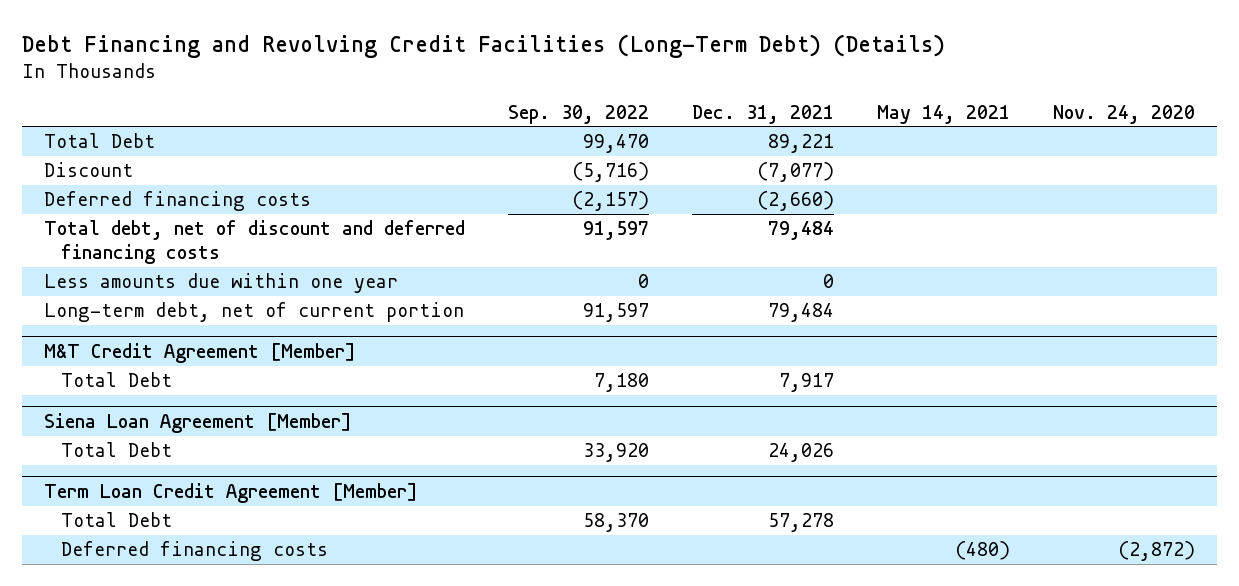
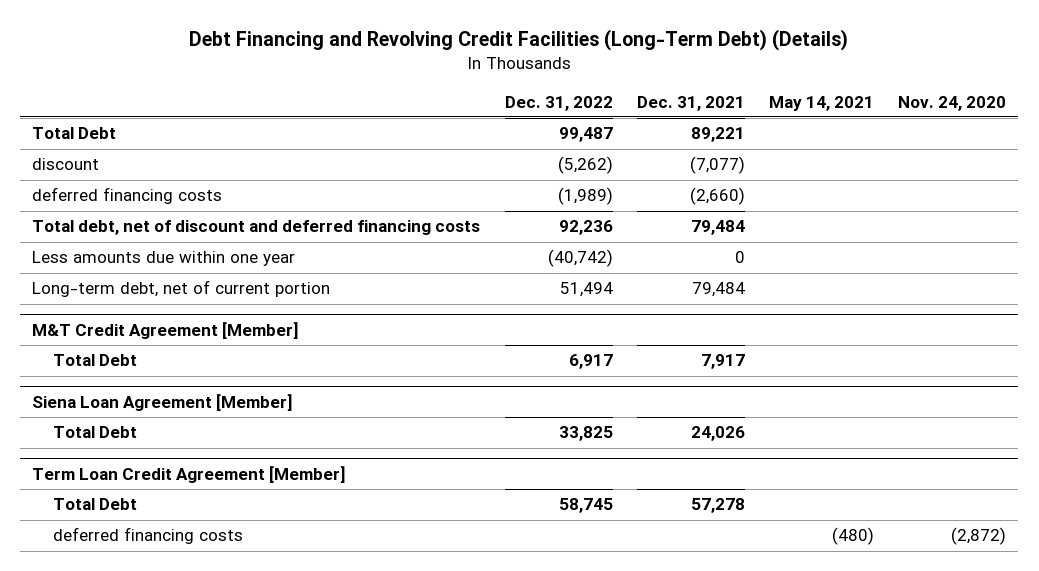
[507,104,649,124] Sep. 30, 2022 -> none
none -> [504,95,613,111] Dec. 31, 2022
[43,162,133,178] Discount -> [32,158,100,171] discount
[43,191,311,212] Deferred financing costs -> [32,187,223,205] deferred financing costs
[61,541,329,562] Deferred financing costs -> [53,527,244,545] deferred financing costs

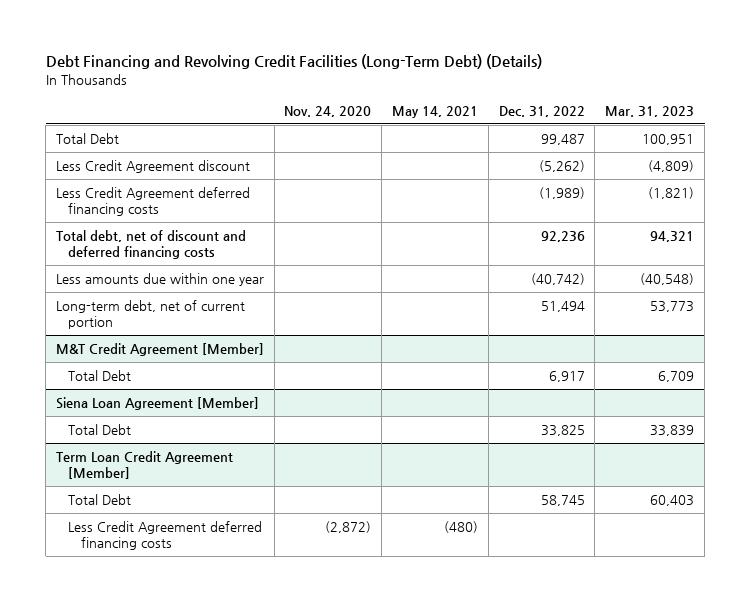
[636,95,745,111] Dec. 31, 2021 -> none
none -> [605,105,695,117] Mar. 31, 2023
[32,158,100,171] discount -> [55,159,250,173] Less Credit Agreement discount
[32,187,223,205] deferred financing costs -> [55,186,250,217] Less Credit Agreement deferred financing costs
[53,527,244,545] deferred financing costs -> [68,520,263,551] Less Credit Agreement deferred financing costs

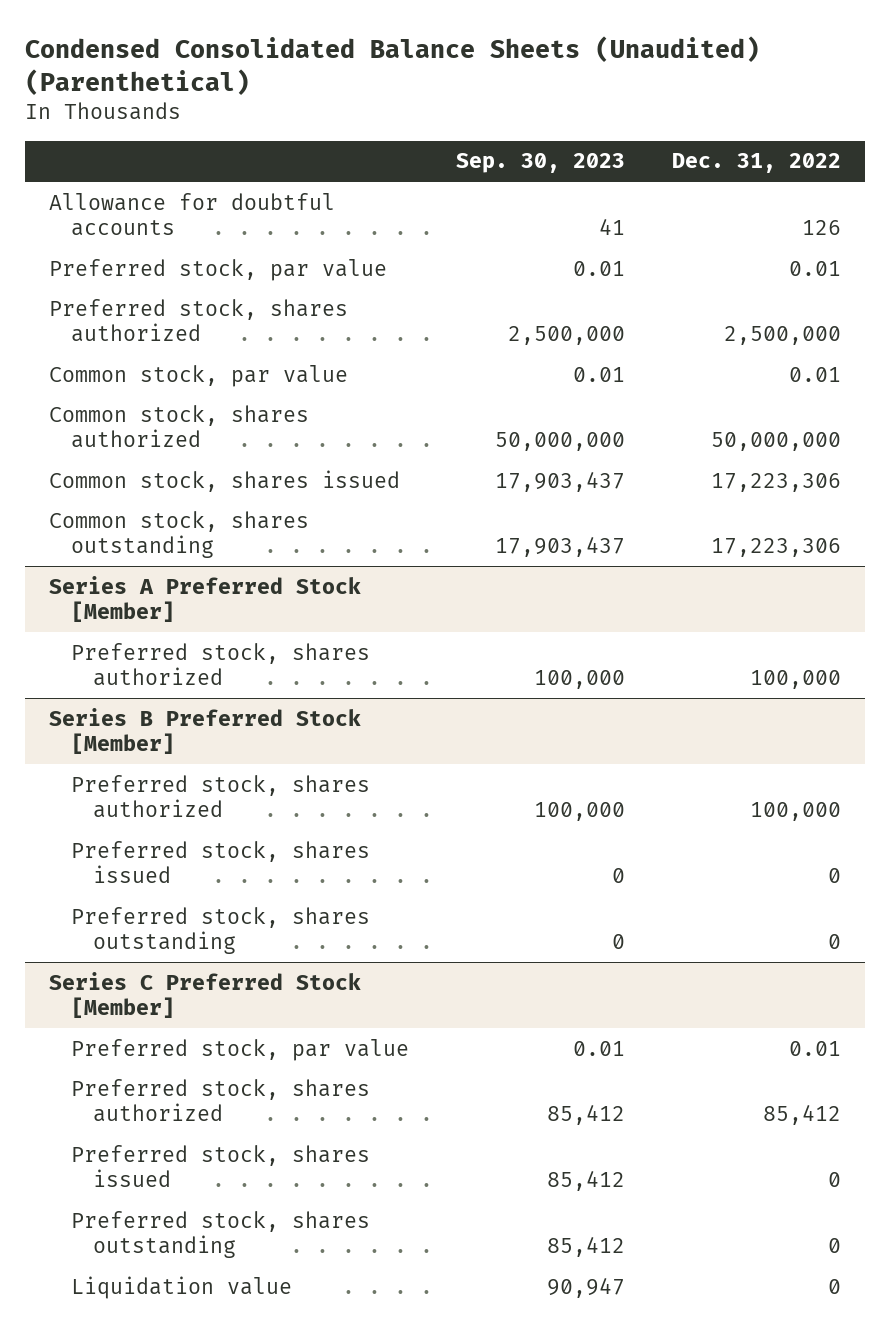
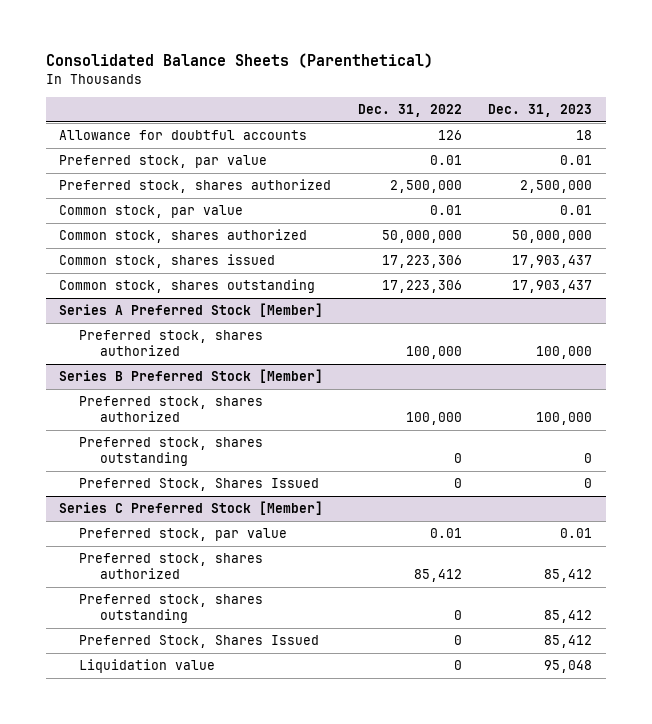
[25,36,761,95] Condensed Consolidated Balance Sheets (Unaudited) (Parenthetical) -> [45,53,433,69] Consolidated Balance Sheets (Parenthetical)
[456,153,626,174] Sep. 30, 2023 -> none
none -> [488,104,593,118] Dec. 31, 2023
[71,840,371,883] Preferred stock, shares issued -> none
none -> [79,478,320,492] Preferred Stock, Shares Issued
[71,1144,371,1187] Preferred stock, shares issued -> none
none -> [79,635,320,649] Preferred Stock, Shares Issued

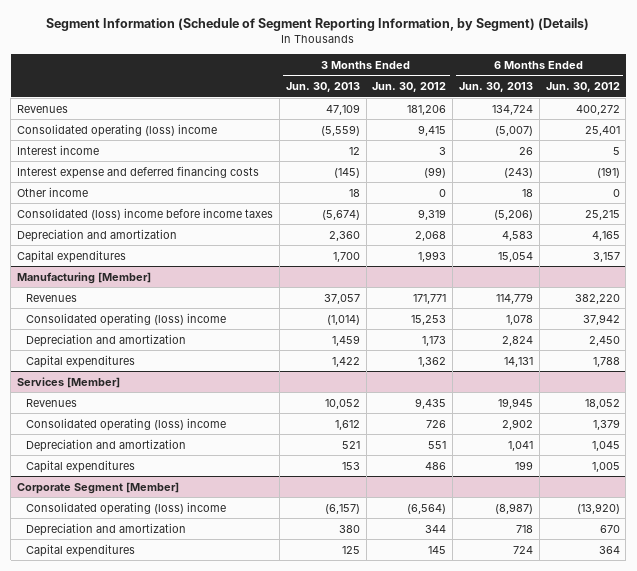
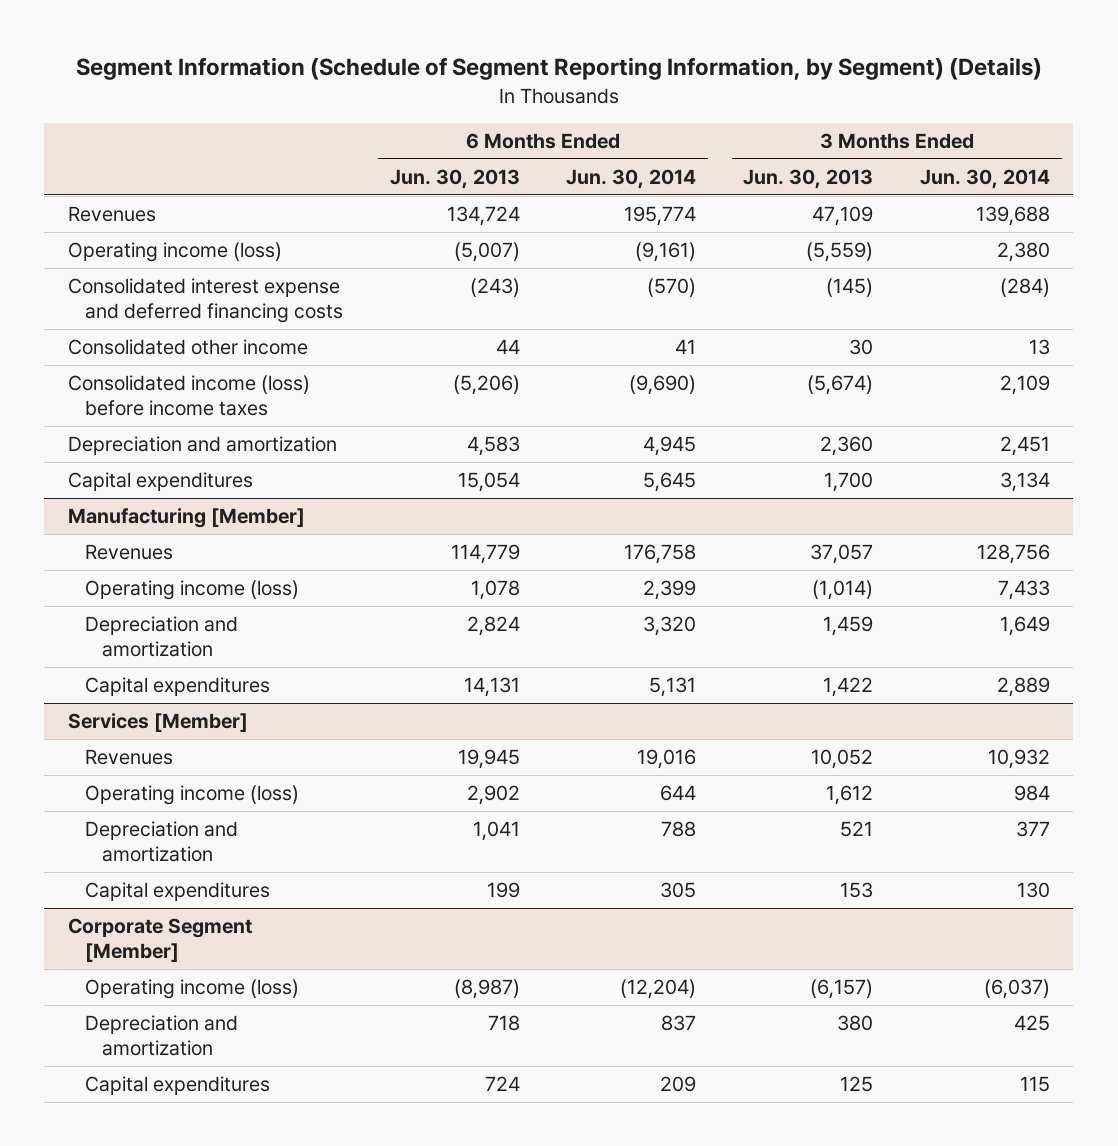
[372,82,447,93] Jun. 30, 2012 -> none
[545,82,620,93] Jun. 30, 2012 -> none
none -> [566,168,697,189] Jun. 30, 2014
none -> [920,168,1051,189] Jun. 30, 2014
[17,144,100,155] Interest income -> none
[17,123,218,137] Consolidated operating (loss) income -> [67,242,282,263] Operating income (loss)
[17,165,260,179] Interest expense and deferred financing costs -> [67,278,343,324] Consolidated interest expense and deferred financing costs
[17,186,89,197] Other income -> [67,339,308,356] Consolidated other income
[348,188,360,197] 18 -> [849,339,874,356] 30
[521,188,533,197] 18 -> [495,339,520,355] 44
[17,207,274,220] Consolidated (loss) income before income taxes -> [67,375,310,417] Consolidated income (loss) before income taxes
[25,312,226,326] Consolidated operating (loss) income -> [84,580,299,601] Operating income (loss)
[25,417,226,431] Consolidated operating (loss) income -> [84,785,299,806] Operating income (loss)
[25,501,226,515] Consolidated operating (loss) income -> [84,979,299,1000] Operating income (loss)

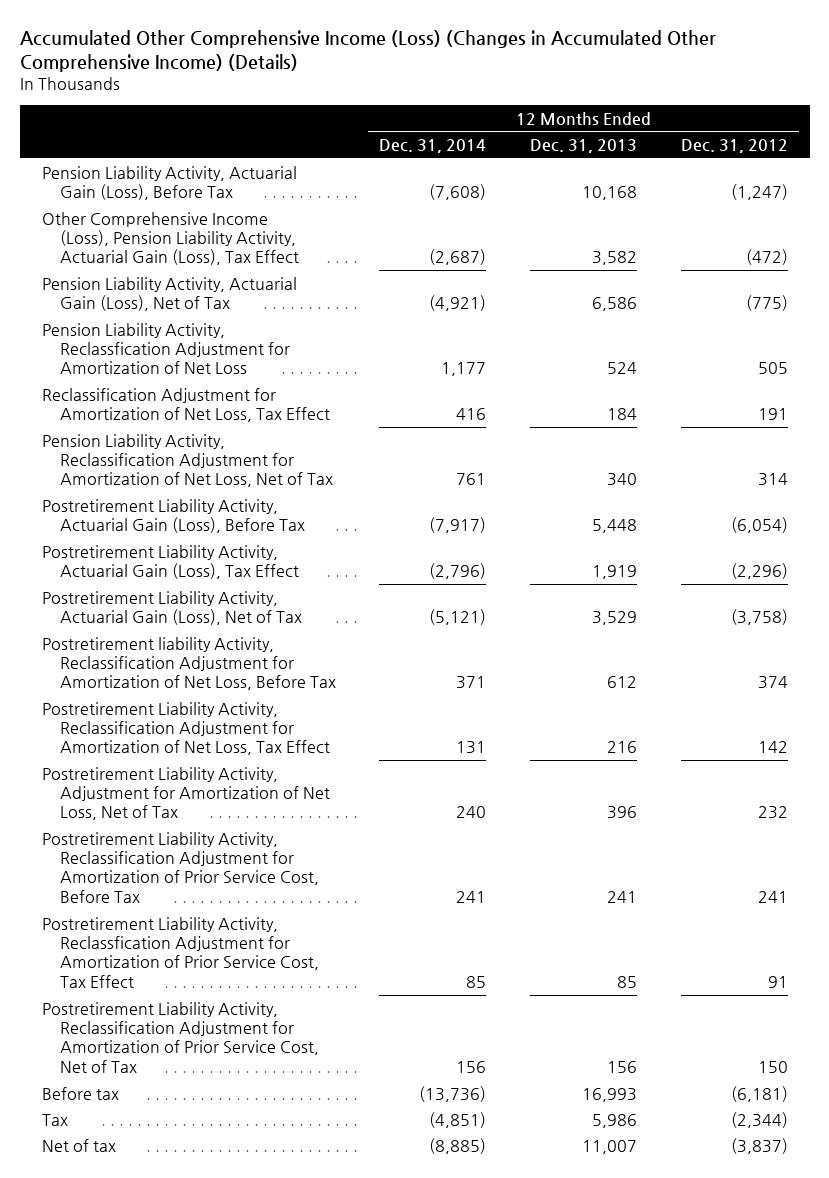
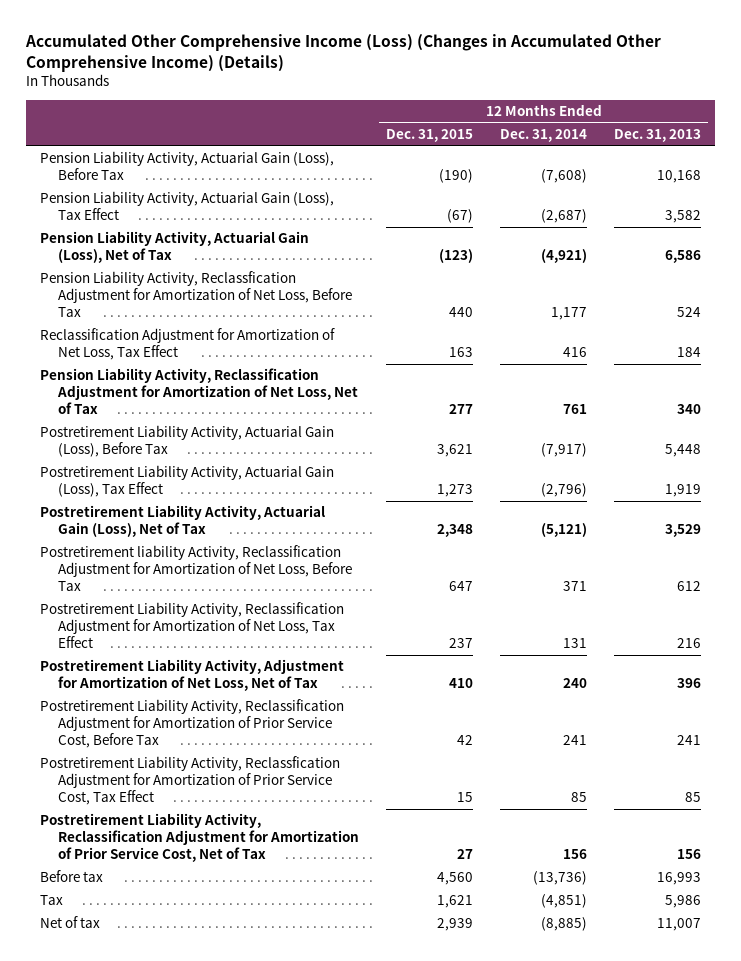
[680,139,788,154] Dec. 31, 2012 -> none
none -> [386,129,474,143] Dec. 31, 2015
[41,211,299,266] Other Comprehensive Income (Loss), Pension Liability Activity, Actuarial Gain (Loss), Tax Effect -> [39,191,334,221] Pension Liability Activity, Actuarial Gain (Loss), Tax Effect
[41,322,290,375] Pension Liability Activity, Reclassfication Adjustment for Amortization of Net Loss -> [39,271,352,318] Pension Liability Activity, Reclassfication Adjustment for Amortization of Net Loss, Before Tax

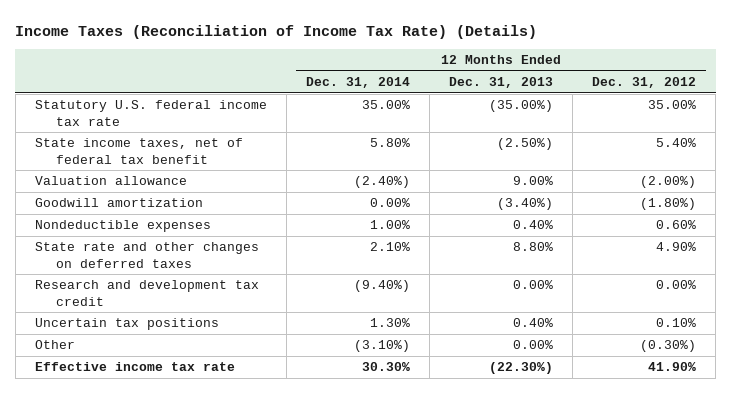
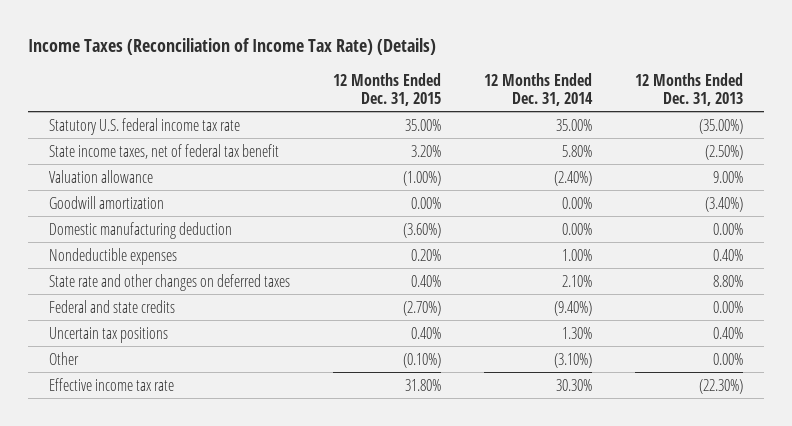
[592,77,697,89] Dec. 31, 2012 -> none
none -> [332,72,441,106] 12 Months Ended Dec. 31, 2015
none -> [49,221,233,239] Domestic manufacturing deduction
[34,280,259,306] Research and development tax credit -> none
none -> [49,299,176,313] Federal and state credits

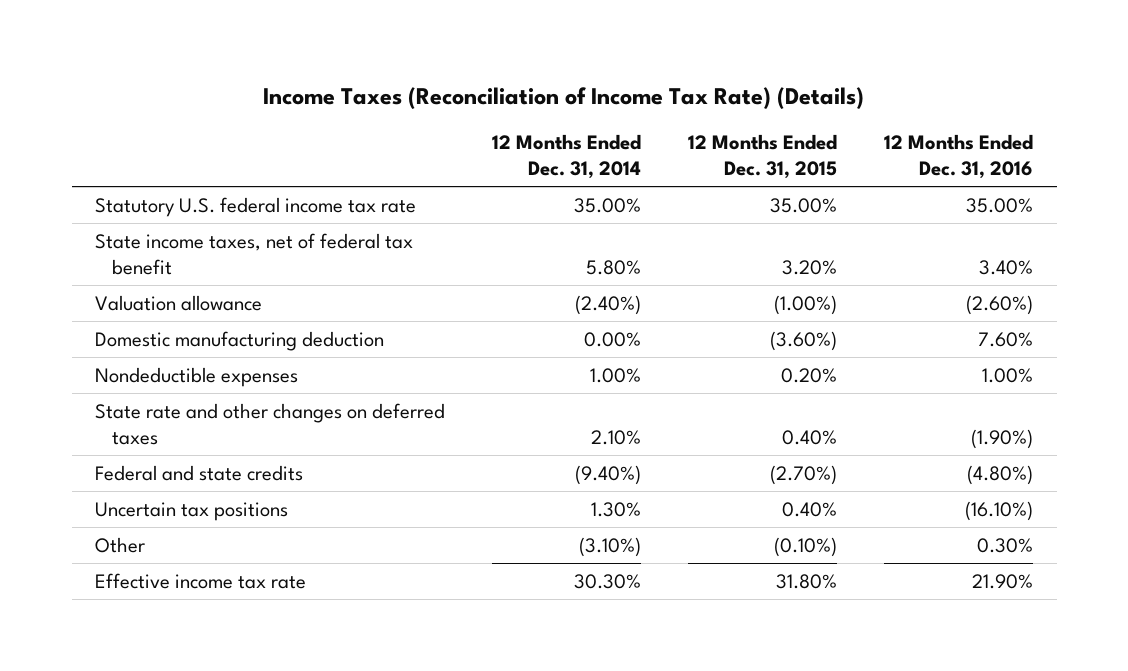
[634,72,743,106] 12 Months Ended Dec. 31, 2013 -> none
none -> [884,134,1034,180] 12 Months Ended Dec. 31, 2016
[49,195,165,209] Goodwill amortization -> none

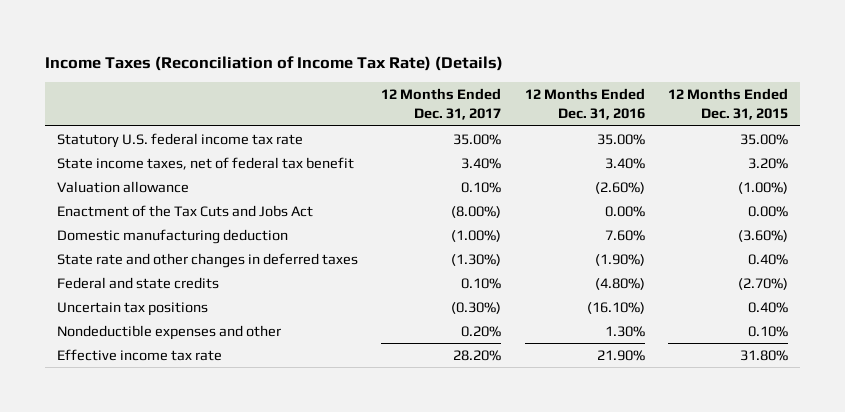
[492,134,642,180] 12 Months Ended Dec. 31, 2014 -> none
none -> [381,88,502,120] 12 Months Ended Dec. 31, 2017
none -> [57,204,314,217] Enactment of the Tax Cuts and Jobs Act
[95,366,299,387] Nondeductible expenses -> none
[95,402,446,445] State rate and other changes on deferred taxes -> [57,252,359,268] State rate and other changes in deferred taxes
[95,536,146,553] Other -> none
none -> [57,324,282,340] Nondeductible expenses and other

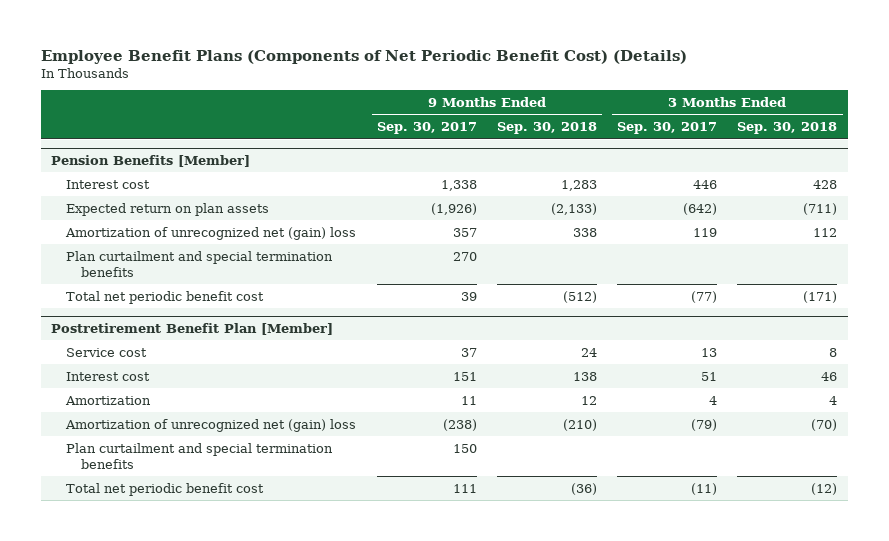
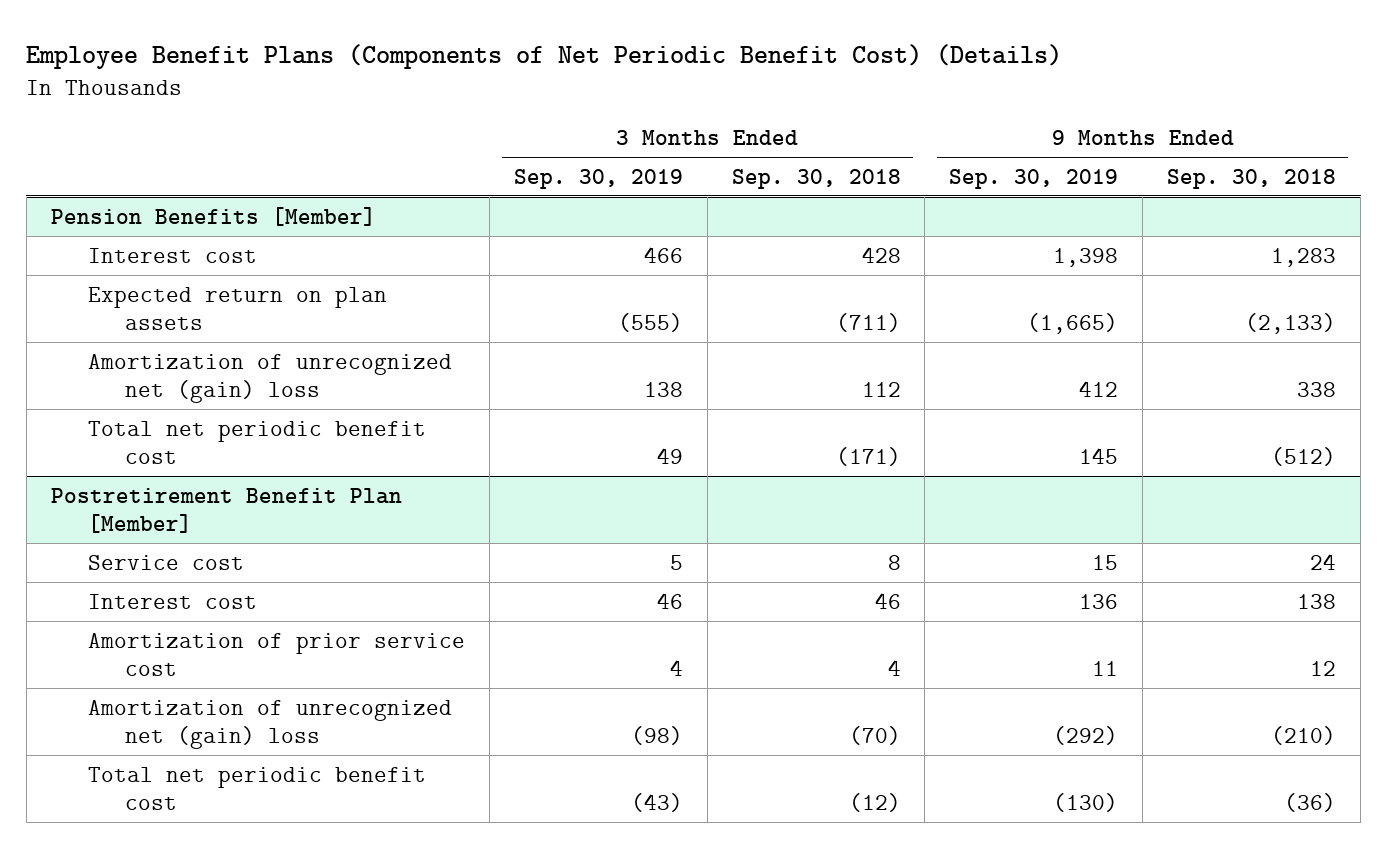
[376,122,477,135] Sep. 30, 2017 -> none
[617,122,718,135] Sep. 30, 2017 -> none
none -> [513,168,683,189] Sep. 30, 2019
none -> [949,168,1119,189] Sep. 30, 2019
[66,250,334,277] Plan curtailment and special termination benefits -> none
[65,395,152,405] Amortization -> [87,632,465,676] Amortization of prior service cost
[66,442,334,469] Plan curtailment and special termination benefits -> none

